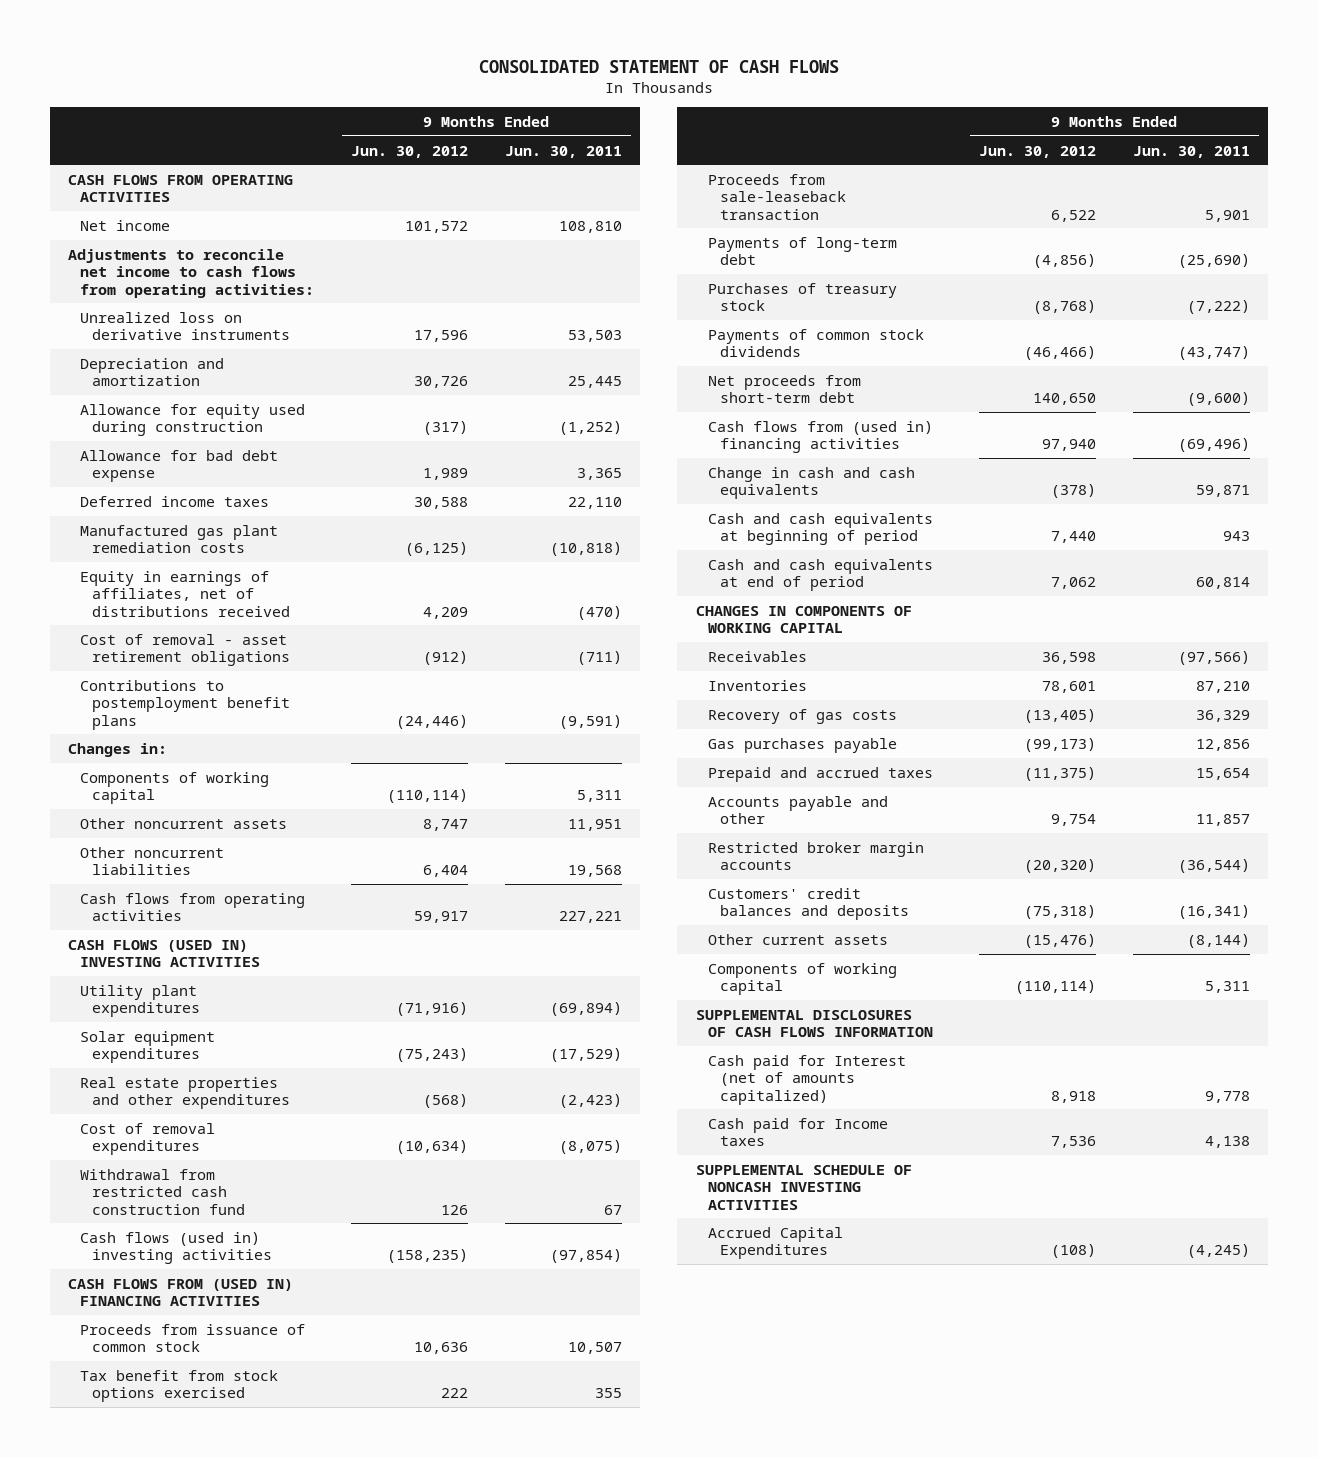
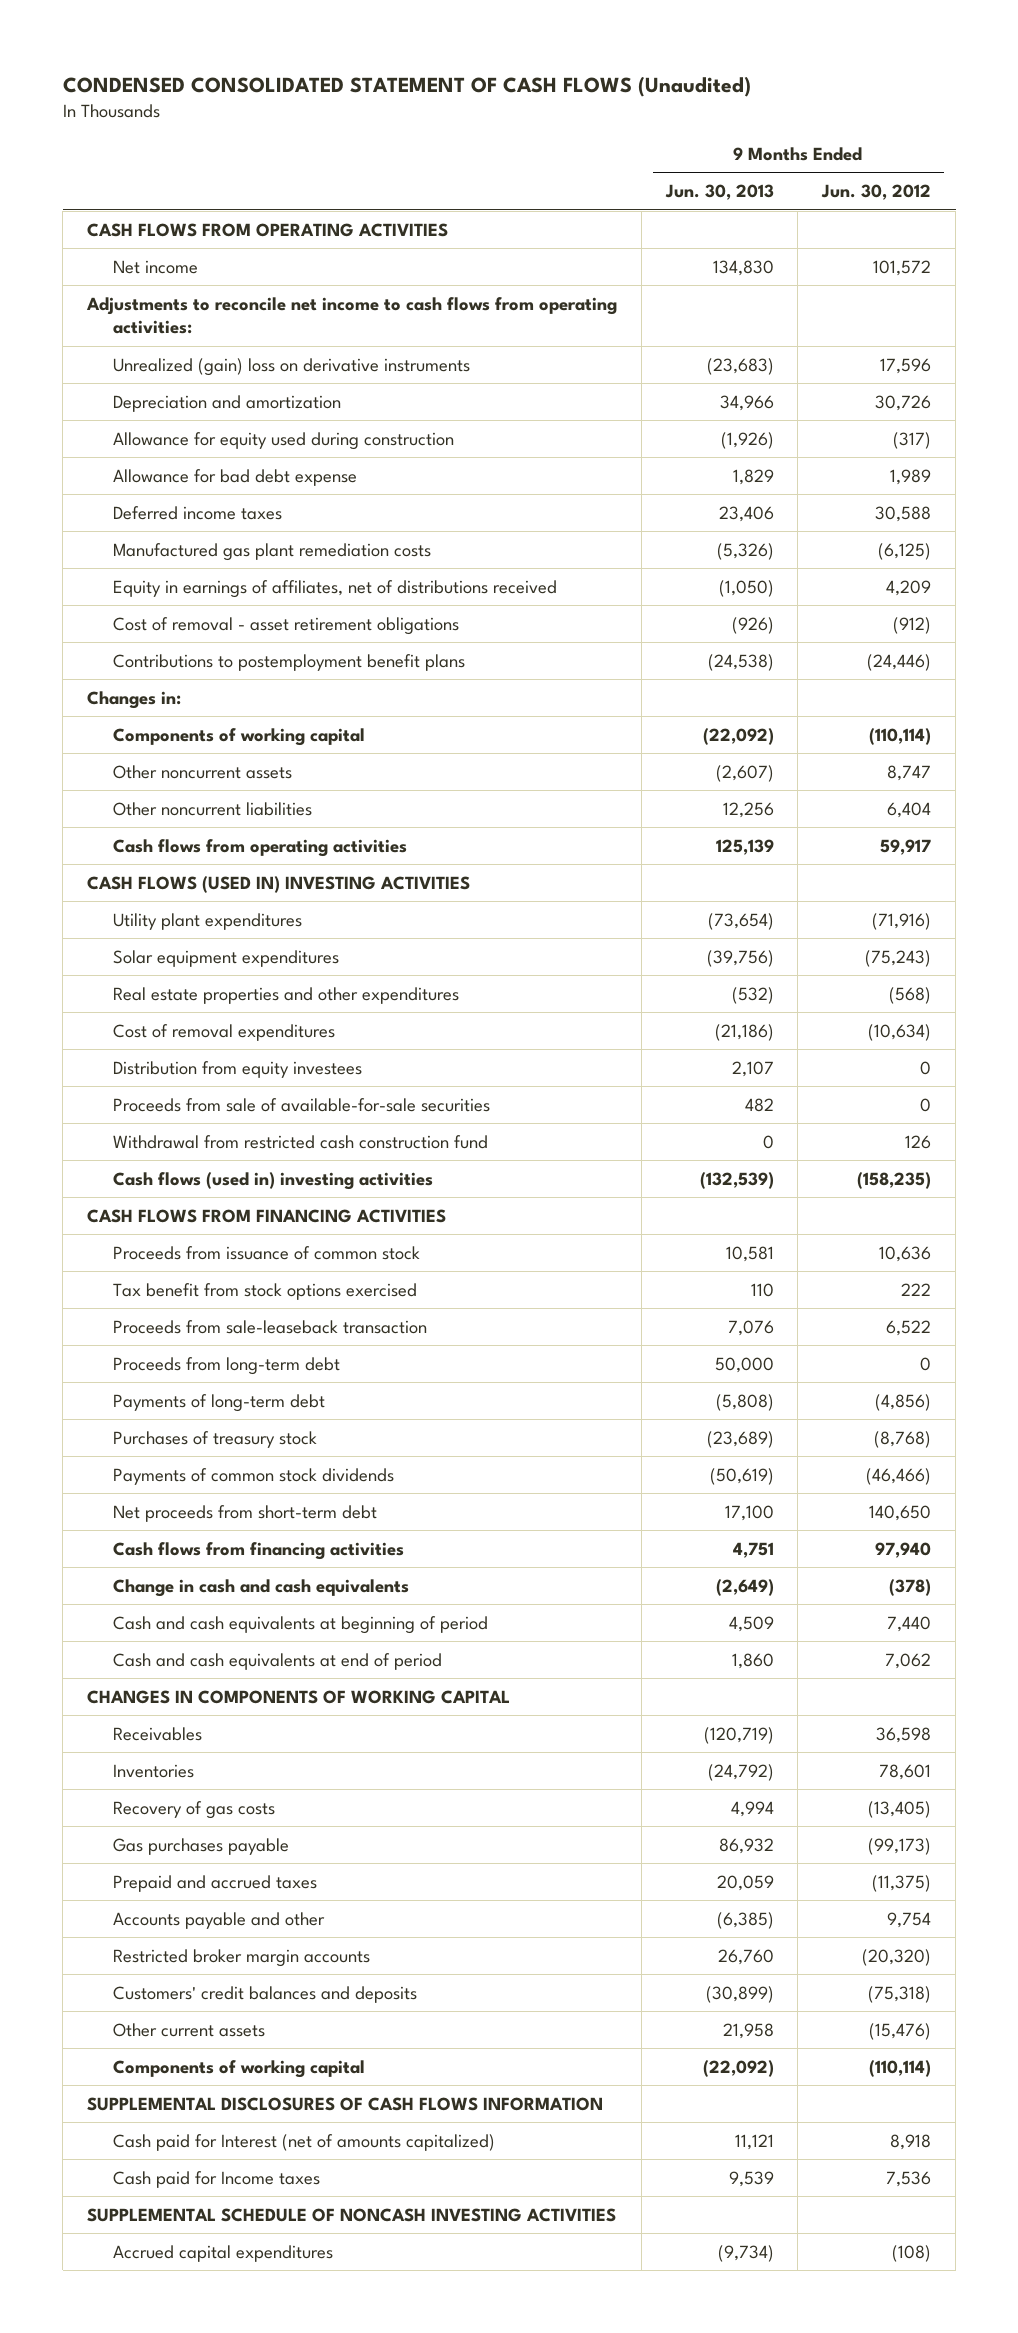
[478,59,839,73] CONSOLIDATED STATEMENT OF CASH FLOWS -> [62,75,751,97] CONDENSED CONSOLIDATED STATEMENT OF CASH FLOWS (Unaudited)
[504,145,622,158] Jun. 30, 2011 -> none
none -> [664,184,774,201] Jun. 30, 2013
[80,311,291,341] Unrealized loss on derivative instruments -> [112,357,470,376] Unrealized (gain) loss on derivative instruments
none -> [112,1060,362,1078] Distribution from equity investees
none -> [112,1097,490,1112] Proceeds from sale of available-for-sale securities
[67,1278,293,1307] CASH FLOWS FROM (USED IN) FINANCING ACTIVITIES -> [86,1208,446,1223] CASH FLOWS FROM FINANCING ACTIVITIES
none -> [112,1356,340,1375] Proceeds from long-term debt
[707,420,933,454] Cash flows from (used in) financing activities -> [112,1541,404,1560] Cash flows from financing activities
[707,1226,843,1260] Accrued Capital Expenditures -> [112,2244,333,2262] Accrued capital expenditures

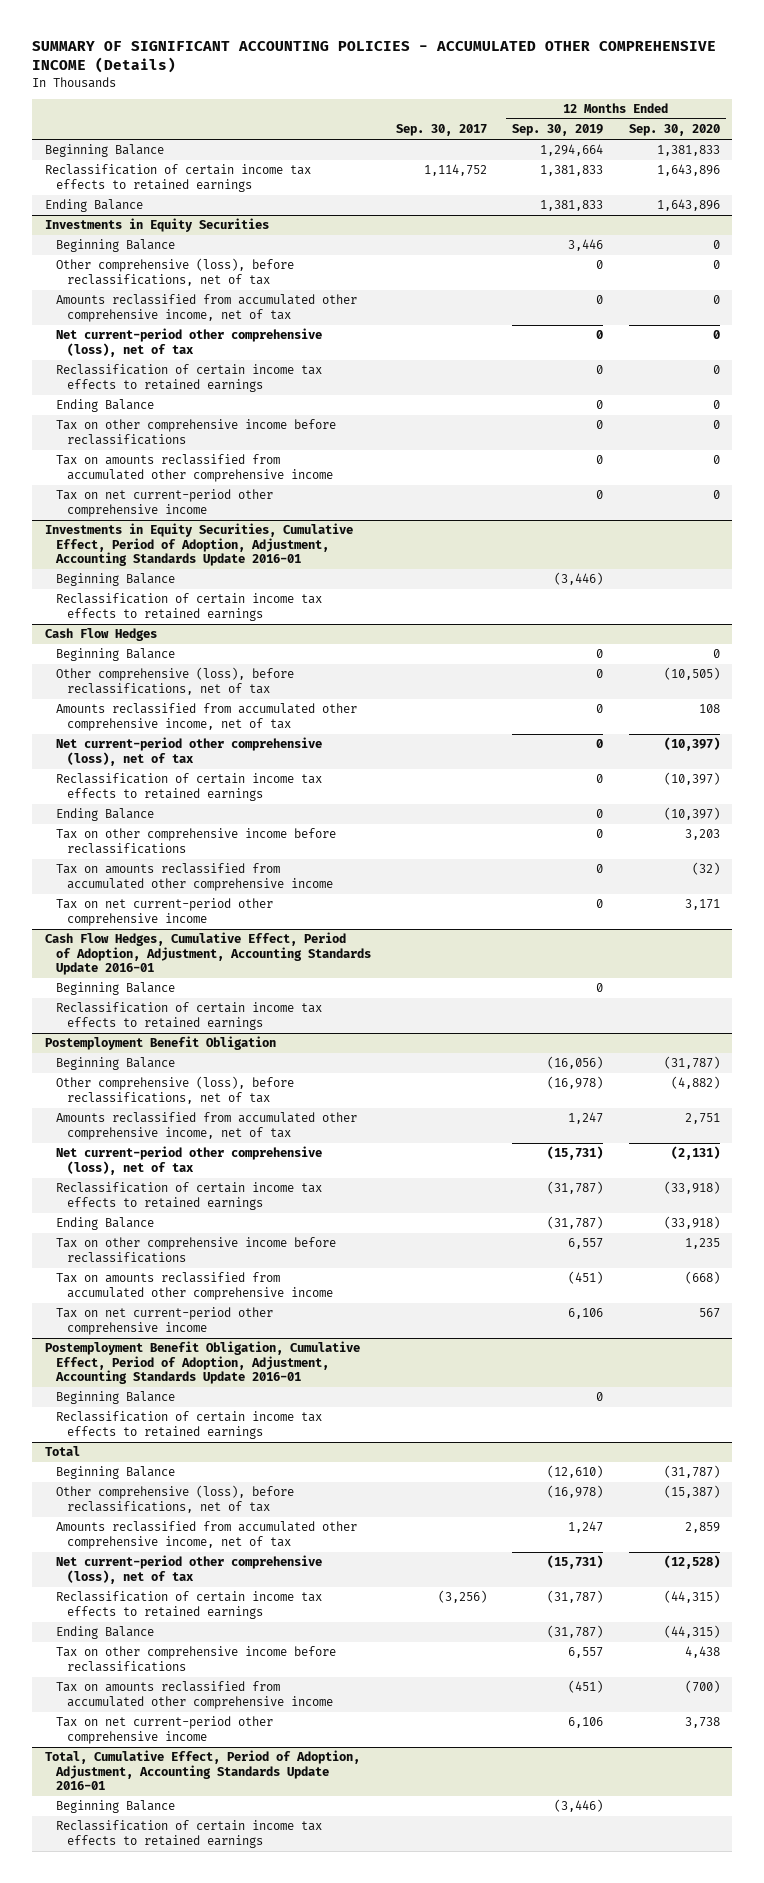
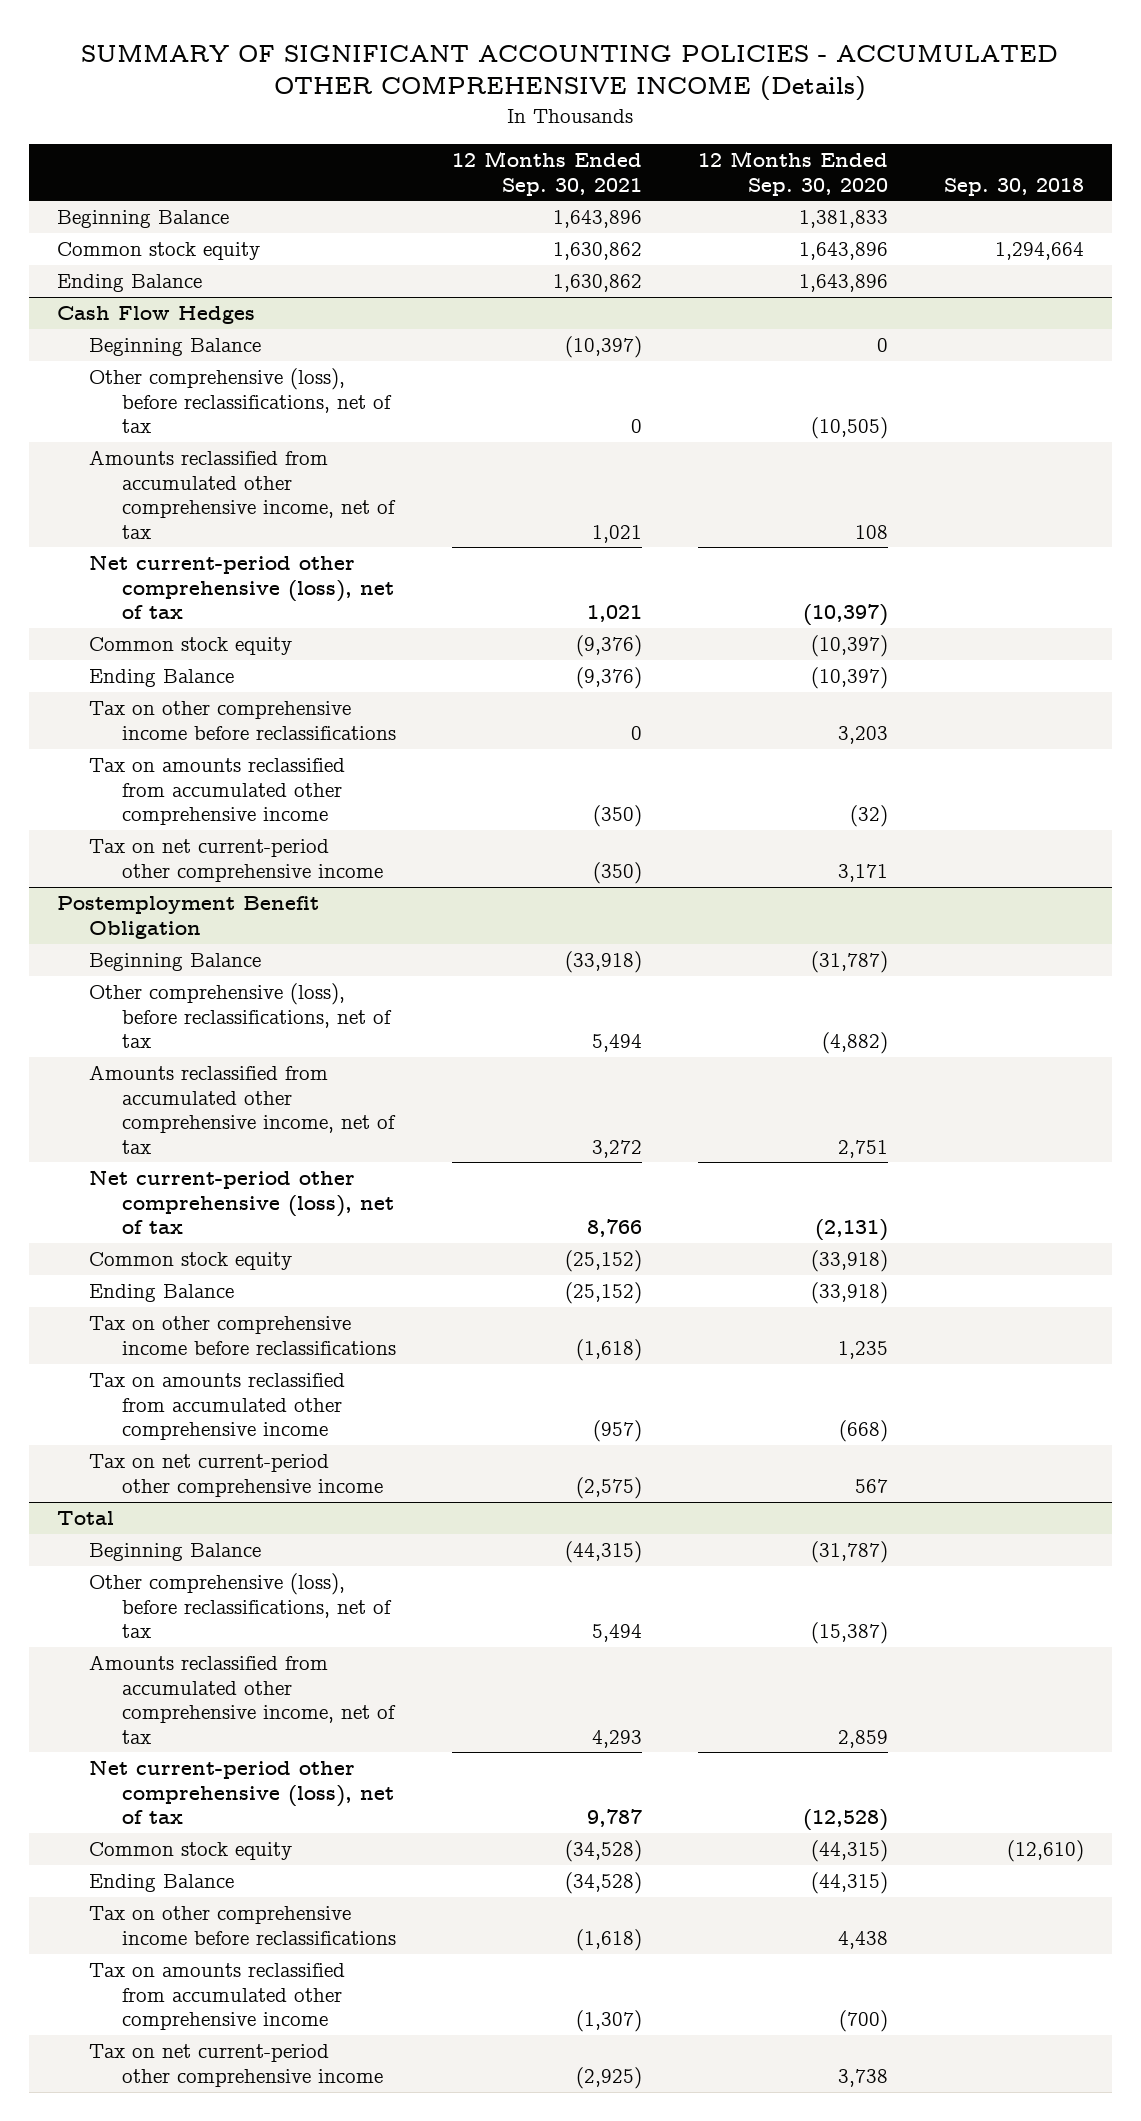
[396,124,488,137] Sep. 30, 2017 -> none
[512,124,604,137] Sep. 30, 2019 -> none
none -> [451,151,642,196] 12 Months Ended Sep. 30, 2021
none -> [943,177,1084,196] Sep. 30, 2018
[44,164,311,192] Reclassification of certain income tax effects to retained earnings -> [56,242,260,261] Common stock equity
[44,218,269,233] Investments in Equity Securities -> none
[55,239,175,253] Beginning Balance -> none
[55,258,294,286] Other comprehensive (loss), before reclassifications, net of tax -> none
[55,294,357,322] Amounts reclassified from accumulated other comprehensive income, net of tax -> none
[55,328,322,357] Net current-period other comprehensive (loss), net of tax -> none
[55,364,322,392] Reclassification of certain income tax effects to retained earnings -> none
[55,399,154,413] Ending Balance -> none
[55,419,336,445] Tax on other comprehensive income before reclassifications -> none
[55,454,333,482] Tax on amounts reclassified from accumulated other comprehensive income -> none
[55,489,273,517] Tax on net current-period other comprehensive income -> none
[44,523,353,567] Investments in Equity Securities, Cumulative Effect, Period of Adoption, Adjustment, Accounting Standards Update 2016-01 -> none
[55,573,175,587] Beginning Balance -> none
[55,593,322,621] Reclassification of certain income tax effects to retained earnings -> none
[55,773,322,801] Reclassification of certain income tax effects to retained earnings -> [89,637,293,656] Common stock equity
[44,932,371,976] Cash Flow Hedges, Cumulative Effect, Period of Adoption, Adjustment, Accounting Standards Update 2016-01 -> none
[55,982,175,996] Beginning Balance -> none
[55,1002,322,1030] Reclassification of certain income tax effects to retained earnings -> none
[55,1182,322,1210] Reclassification of certain income tax effects to retained earnings -> [89,1252,293,1271] Common stock equity
[44,1341,360,1385] Postemployment Benefit Obligation, Cumulative Effect, Period of Adoption, Adjustment, Accounting Standards Update 2016-01 -> none
[55,1391,175,1405] Beginning Balance -> none
[55,1411,322,1439] Reclassification of certain income tax effects to retained earnings -> none
[55,1591,322,1619] Reclassification of certain income tax effects to retained earnings -> [89,1842,293,1861] Common stock equity
[44,1750,360,1791] Total, Cumulative Effect, Period of Adoption, Adjustment, Accounting Standards Update 2016-01 -> none
[55,1800,175,1814] Beginning Balance -> none
[55,1820,322,1848] Reclassification of certain income tax effects to retained earnings -> none

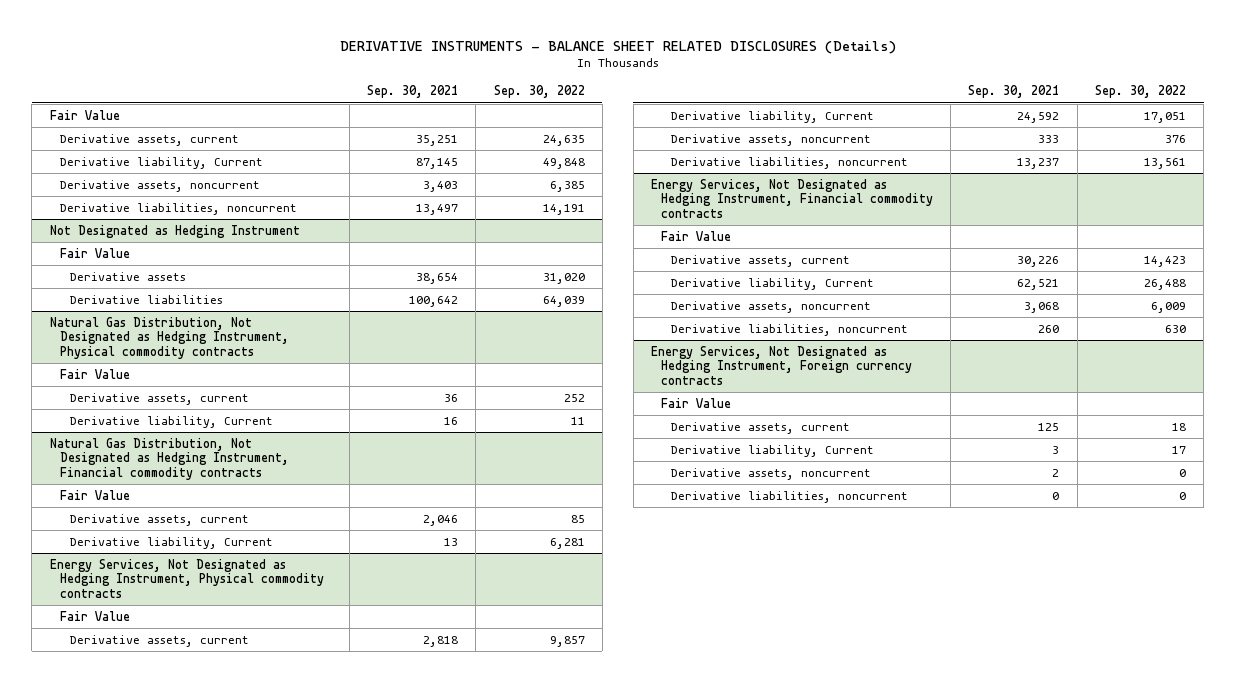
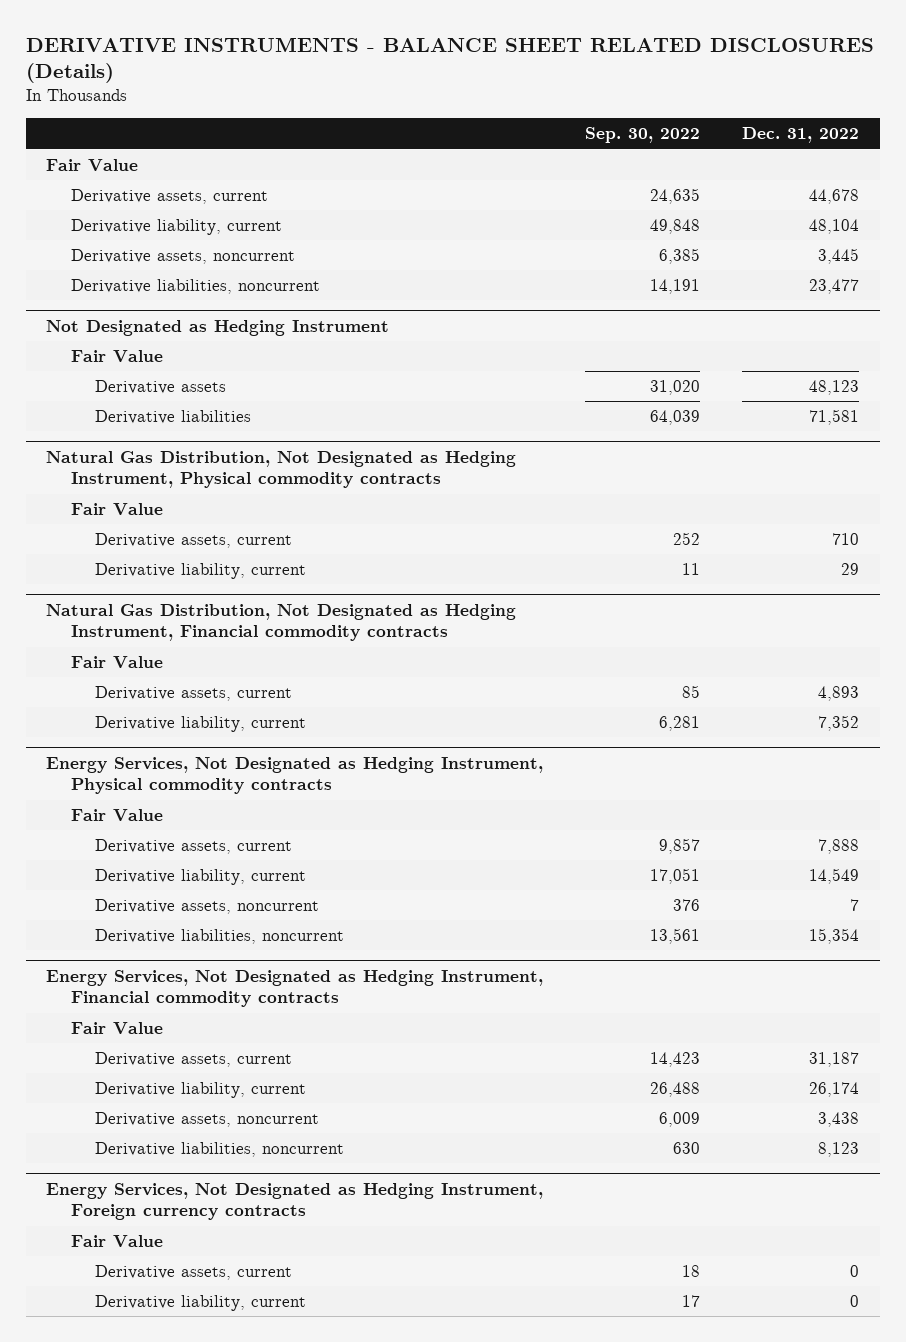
[367,85,459,99] Sep. 30, 2021 -> none
none -> [742,127,860,144] Dec. 31, 2022
[59,156,263,169] Derivative liability, Current -> [70,219,282,236] Derivative liability, current
[69,415,273,428] Derivative liability, Current -> [94,563,306,580] Derivative liability, current
[69,536,273,549] Derivative liability, Current -> [94,716,306,733] Derivative liability, current
[670,110,874,123] Derivative liability, Current -> [94,869,306,886] Derivative liability, current
[670,277,874,290] Derivative liability, Current -> [94,1082,306,1099] Derivative liability, current
[670,467,871,480] Derivative assets, noncurrent -> none
[670,490,908,503] Derivative liabilities, noncurrent -> none
[670,444,874,457] Derivative liability, Current -> [94,1295,306,1312] Derivative liability, current

